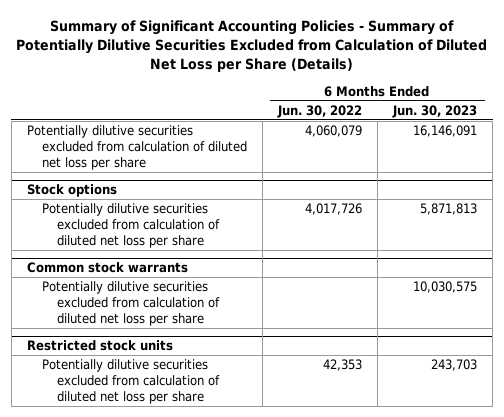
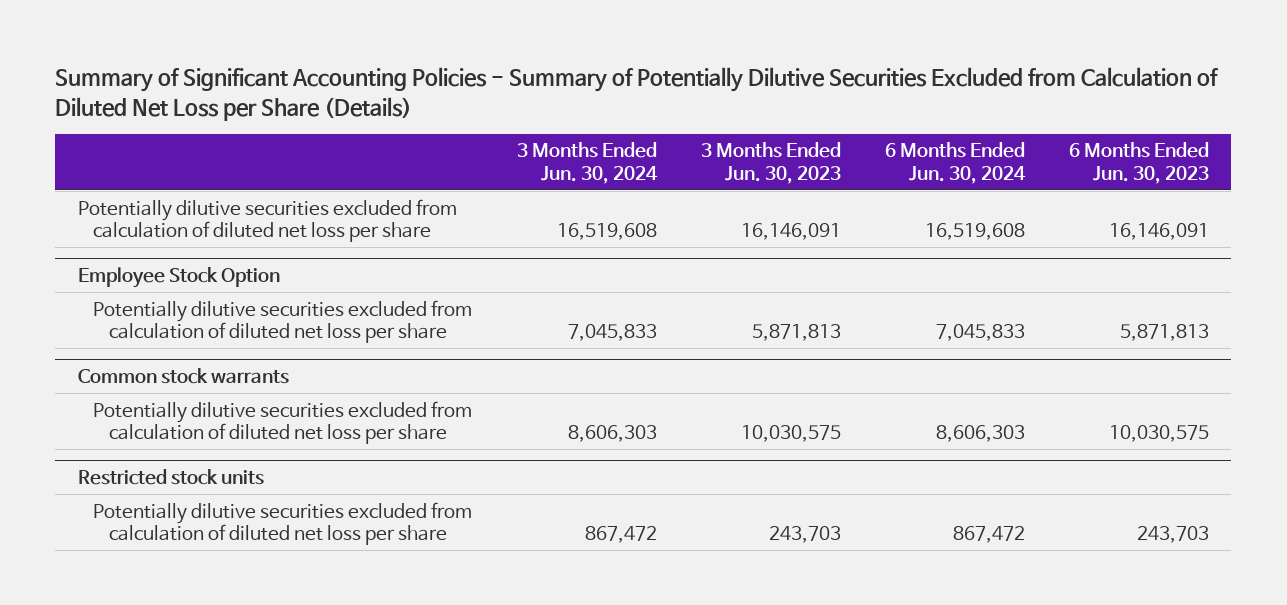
[276,104,362,118] Jun. 30, 2022 -> none
none -> [516,142,658,184] 3 Months Ended Jun. 30, 2024
none -> [700,142,841,184] 3 Months Ended Jun. 30, 2023
none -> [884,142,1026,184] 6 Months Ended Jun. 30, 2024
[26,184,117,198] Stock options -> [77,267,280,289] Employee Stock Option

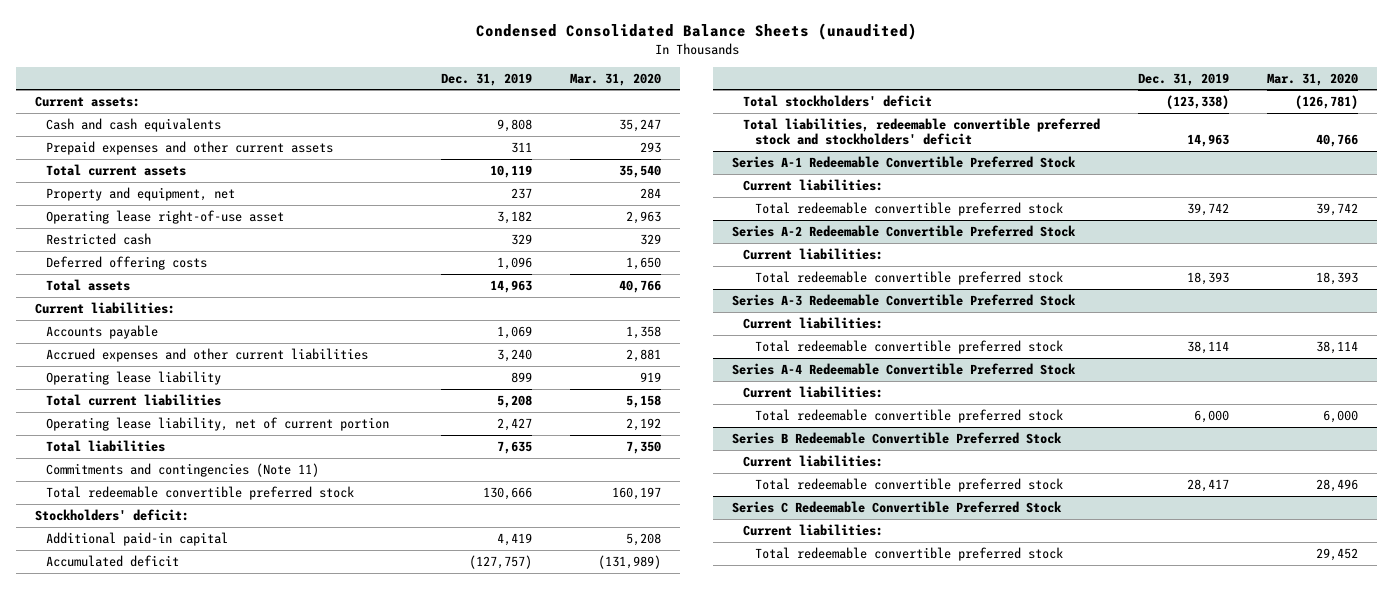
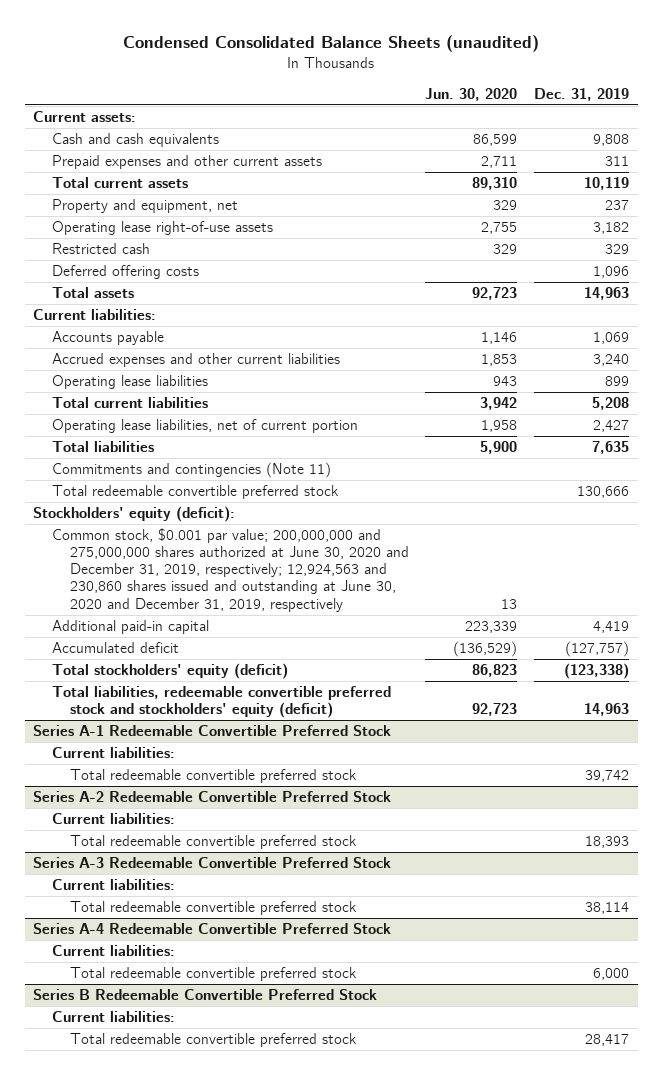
[570,72,662,86] Mar. 31, 2020 -> none
none -> [425,87,518,101] Jun. 30, 2020
[46,209,285,224] Operating lease right-of-use asset -> [51,221,273,236] Operating lease right-of-use assets
[46,370,222,385] Operating lease liability -> [51,375,208,390] Operating lease liabilities
[46,416,390,431] Operating lease liability, net of current portion -> [51,419,358,434] Operating lease liabilities, net of current portion
[34,508,189,521] Stockholders' deficit: -> [33,506,236,523] Stockholders' equity (deficit):
none -> [51,528,409,612] Common stock, $0.001 par value; 200,000,000 and 275,000,000 shares authorized at June 30, 2020 and December 31, 2019, respectively; 12,924,563 and 230,860 shares issued and outstanding at June 30, 2020 and December 31, 2019, respectively
[743,94,933,107] Total stockholders' deficit -> [51,663,288,680] Total stockholders' equity (deficit)
[743,117,1101,146] Total liabilities, redeemable convertible preferred stock and stockholders' deficit -> [51,686,391,719] Total liabilities, redeemable convertible preferred stock and stockholders' equity (deficit)
[731,500,1062,513] Series C Redeemable Convertible Preferred Stock -> none
[743,523,884,536] Current liabilities: -> none
[755,546,1064,561] Total redeemable convertible preferred stock -> none

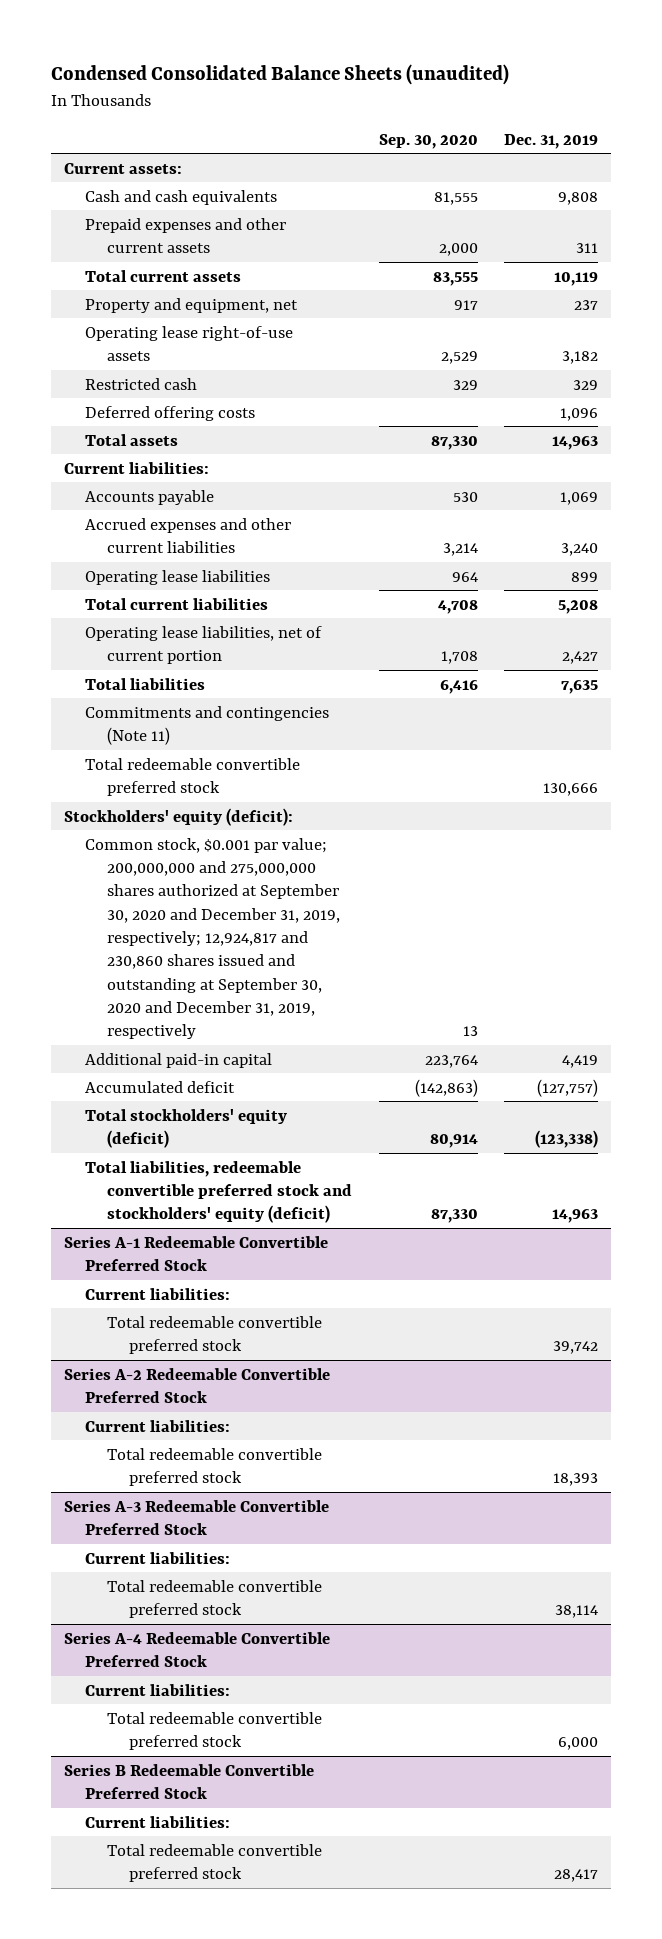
[425,87,518,101] Jun. 30, 2020 -> none
none -> [378,133,478,149] Sep. 30, 2020
[51,528,409,612] Common stock, $0.001 par value; 200,000,000 and 275,000,000 shares authorized at June 30, 2020 and December 31, 2019, respectively; 12,924,563 and 230,860 shares issued and outstanding at June 30, 2020 and December 31, 2019, respectively -> [85,837,341,1040] Common stock, $0.001 par value; 200,000,000 and 275,000,000 shares authorized at September 30, 2020 and December 31, 2019, respectively; 12,924,817 and 230,860 shares issued and outstanding at September 30, 2020 and December 31, 2019, respectively

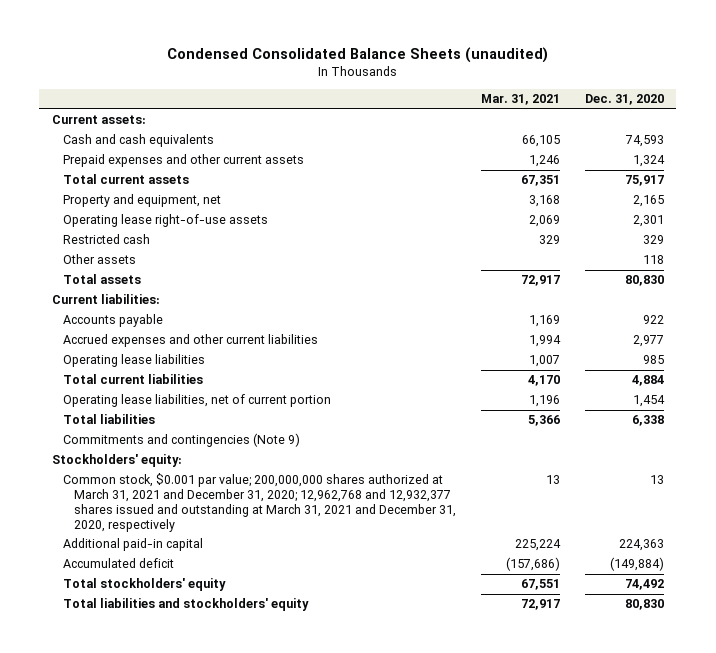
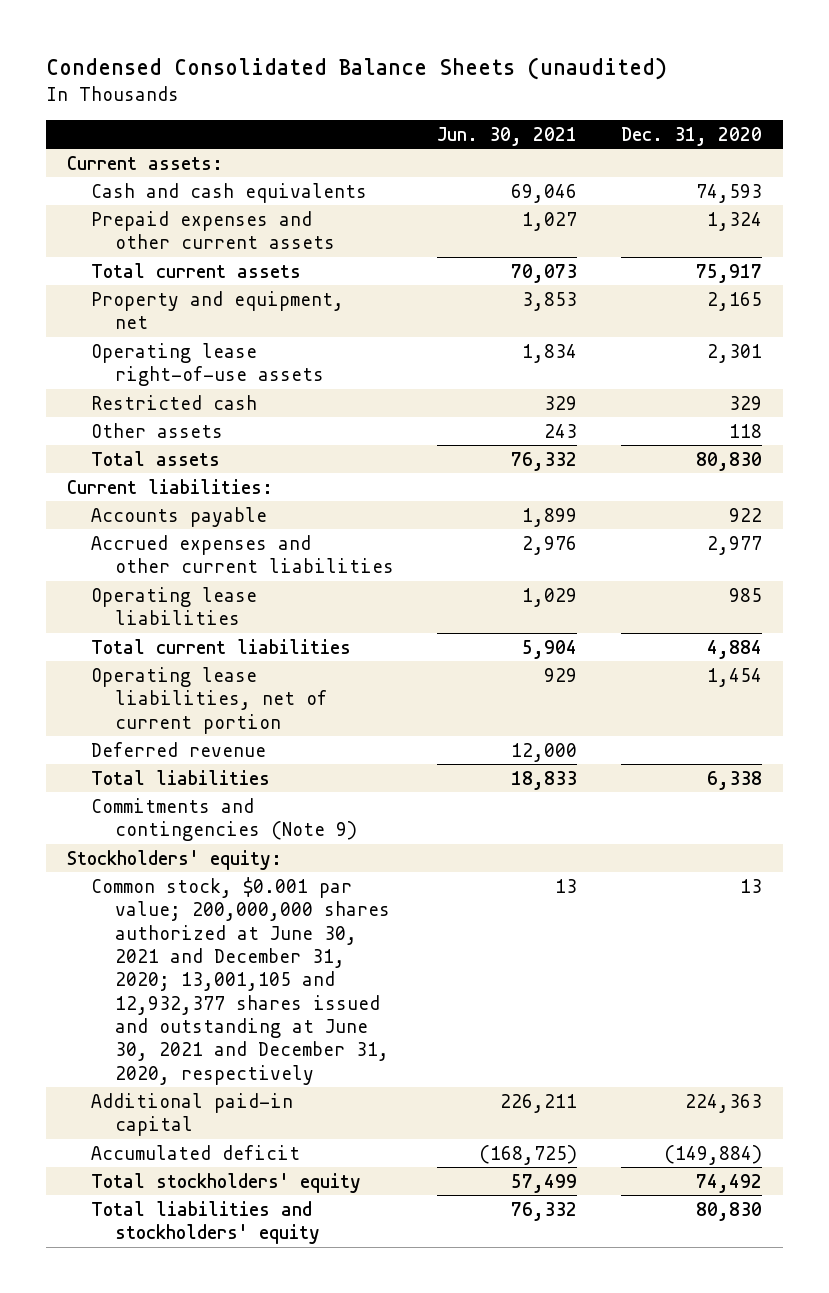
[481,94,561,106] Mar. 31, 2021 -> none
none -> [437,126,578,146] Jun. 30, 2021
none -> [91,741,267,757] Deferred revenue
[63,473,457,532] Common stock, $0.001 par value; 200,000,000 shares authorized at March 31, 2021 and December 31, 2020; 12,962,768 and 12,932,377 shares issued and outstanding at March 31, 2021 and December 31, 2020, respectively -> [91,876,390,1085] Common stock, $0.001 par value; 200,000,000 shares authorized at June 30, 2021 and December 31, 2020; 13,001,105 and 12,932,377 shares issued and outstanding at June 30, 2021 and December 31, 2020, respectively

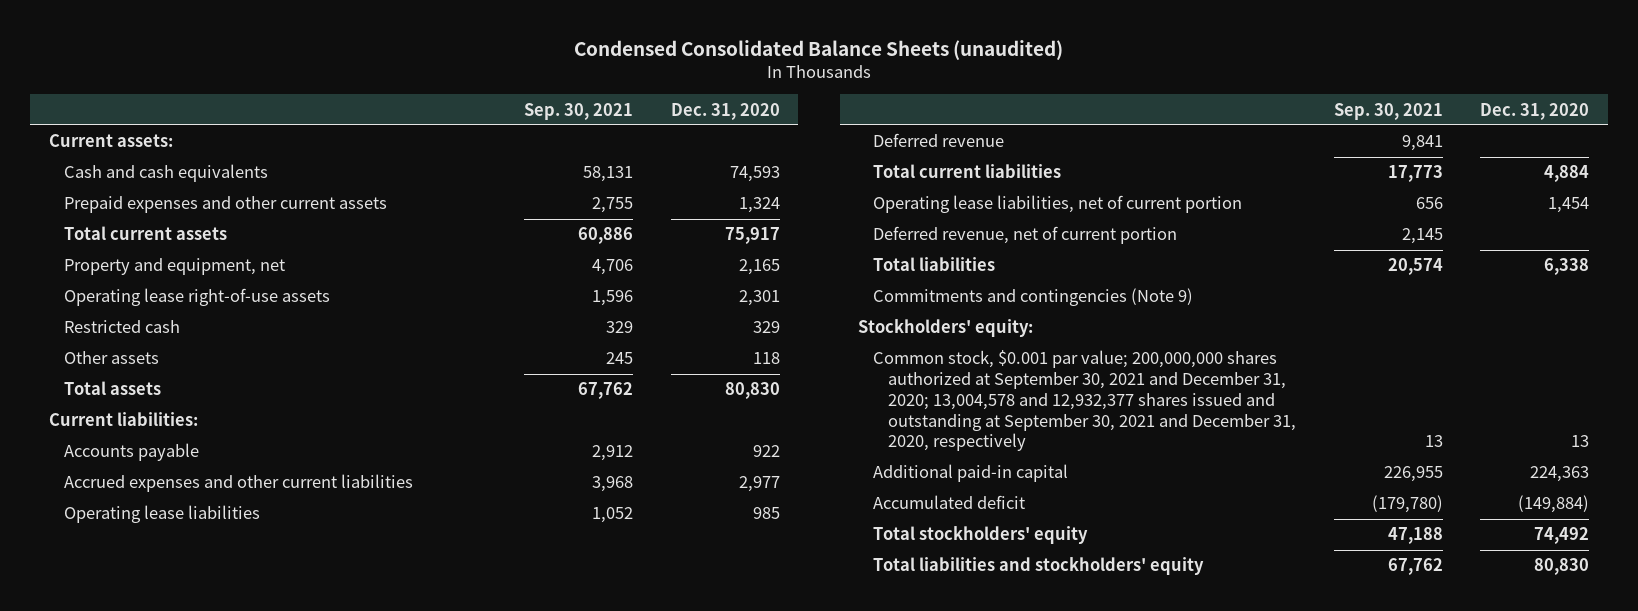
[437,126,578,146] Jun. 30, 2021 -> none
none -> [524,102,634,120] Sep. 30, 2021
[91,741,267,757] Deferred revenue -> [873,133,1005,148] Deferred revenue
none -> [873,226,1178,245] Deferred revenue, net of current portion
[91,876,390,1085] Common stock, $0.001 par value; 200,000,000 shares authorized at June 30, 2021 and December 31, 2020; 13,001,105 and 12,932,377 shares issued and outstanding at June 30, 2021 and December 31, 2020, respectively -> [873,350,1297,452] Common stock, $0.001 par value; 200,000,000 shares authorized at September 30, 2021 and December 31, 2020; 13,004,578 and 12,932,377 shares issued and outstanding at September 30, 2021 and December 31, 2020, respectively

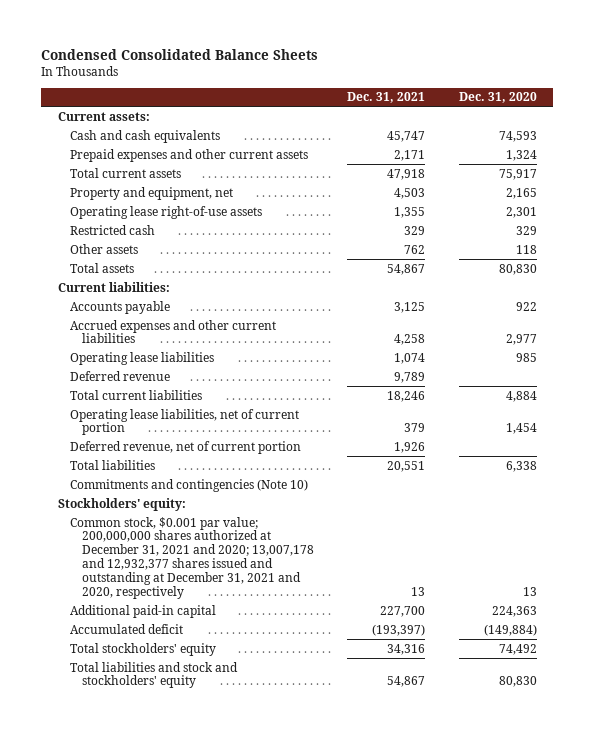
[574,39,1064,60] Condensed Consolidated Balance Sheets (unaudited) -> [41,48,319,60] Condensed Consolidated Balance Sheets
[524,102,634,120] Sep. 30, 2021 -> none
none -> [347,92,426,104] Dec. 31, 2021
[873,288,1194,307] Commitments and contingencies (Note 9) -> [70,478,309,492] Commitments and contingencies (Note 10)
[873,350,1297,452] Common stock, $0.001 par value; 200,000,000 shares authorized at September 30, 2021 and December 31, 2020; 13,004,578 and 12,932,377 shares issued and outstanding at September 30, 2021 and December 31, 2020, respectively -> [70,516,315,599] Common stock, $0.001 par value; 200,000,000 shares authorized at December 31, 2021 and 2020; 13,007,178 and 12,932,377 shares issued and outstanding at December 31, 2021 and 2020, respectively
[873,557,1205,576] Total liabilities and stockholders' equity -> [70,661,239,689] Total liabilities and stock and stockholders' equity

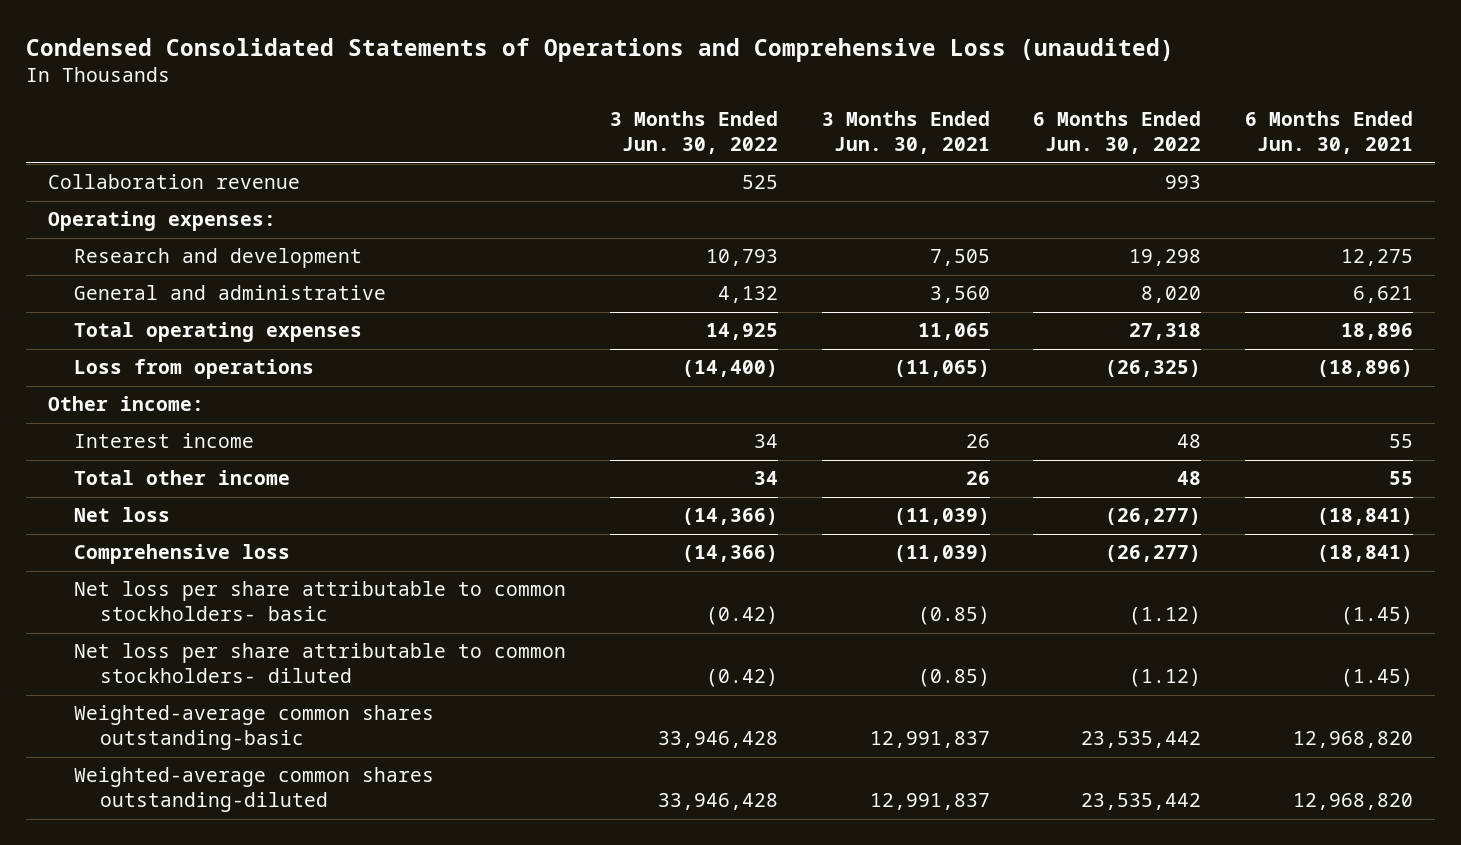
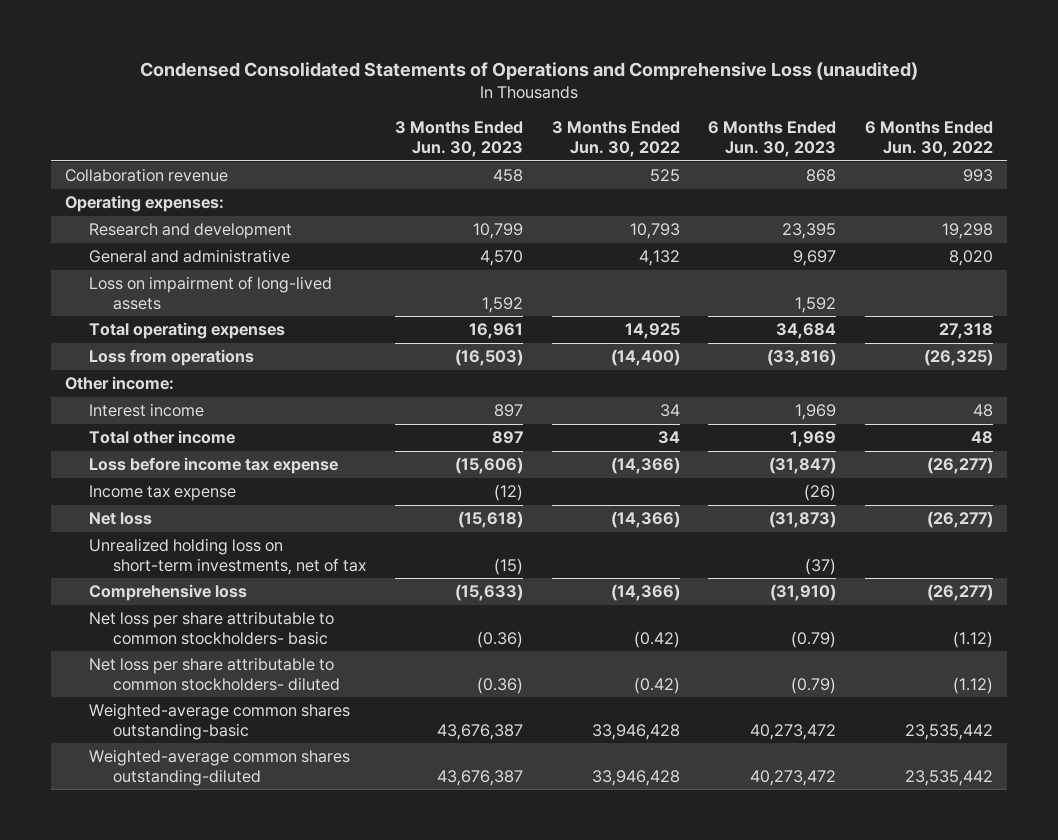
[821,111,990,155] 3 Months Ended Jun. 30, 2021 -> none
[1245,111,1414,155] 6 Months Ended Jun. 30, 2021 -> none
none -> [395,121,524,158] 3 Months Ended Jun. 30, 2023
none -> [708,121,837,158] 6 Months Ended Jun. 30, 2023
none -> [89,276,333,310] Loss on impairment of long-lived assets
none -> [89,457,339,475] Loss before income tax expense
none -> [89,485,237,502] Income tax expense
none -> [89,538,367,575] Unrealized holding loss on short-term investments, net of tax

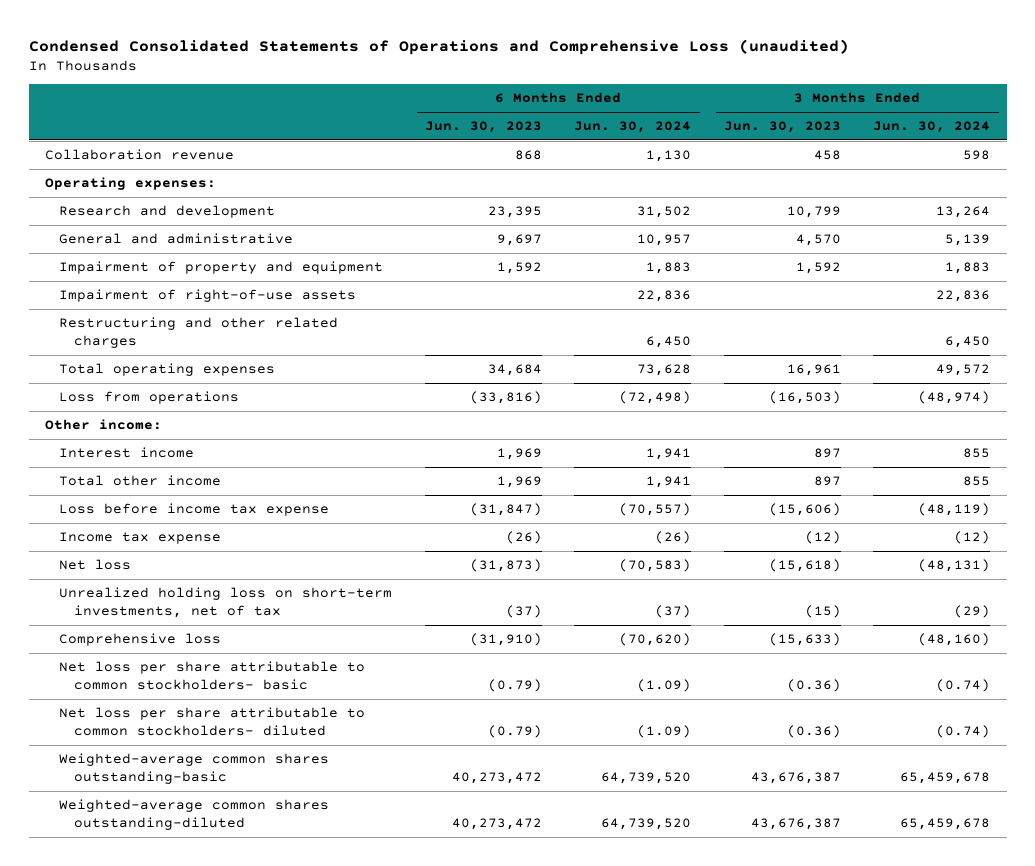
[551,121,680,158] 3 Months Ended Jun. 30, 2022 -> none
[865,121,994,158] 6 Months Ended Jun. 30, 2022 -> none
none -> [574,121,692,134] Jun. 30, 2024
none -> [873,121,991,134] Jun. 30, 2024
[89,276,333,310] Loss on impairment of long-lived assets -> [59,261,384,275] Impairment of property and equipment
none -> [59,289,357,303] Impairment of right-of-use assets
none -> [59,317,339,349] Restructuring and other related charges

